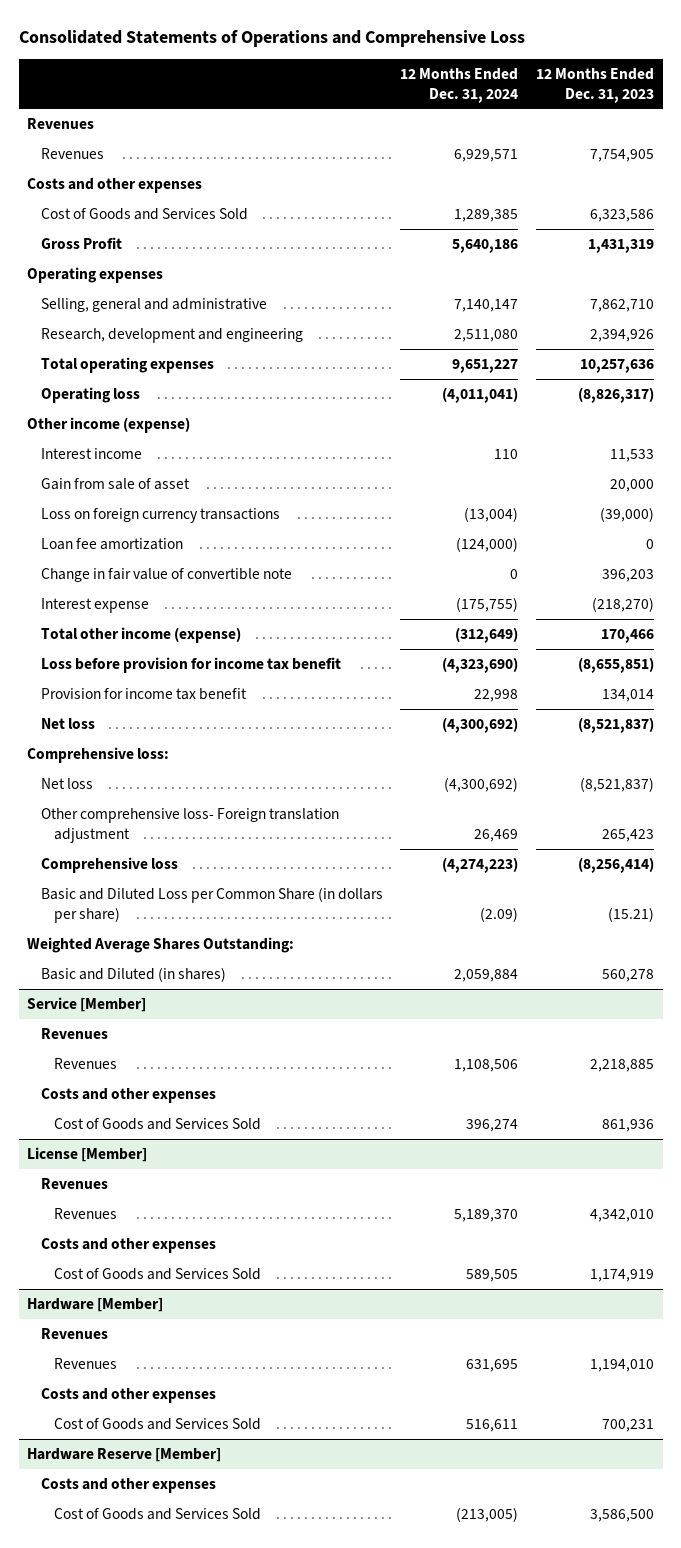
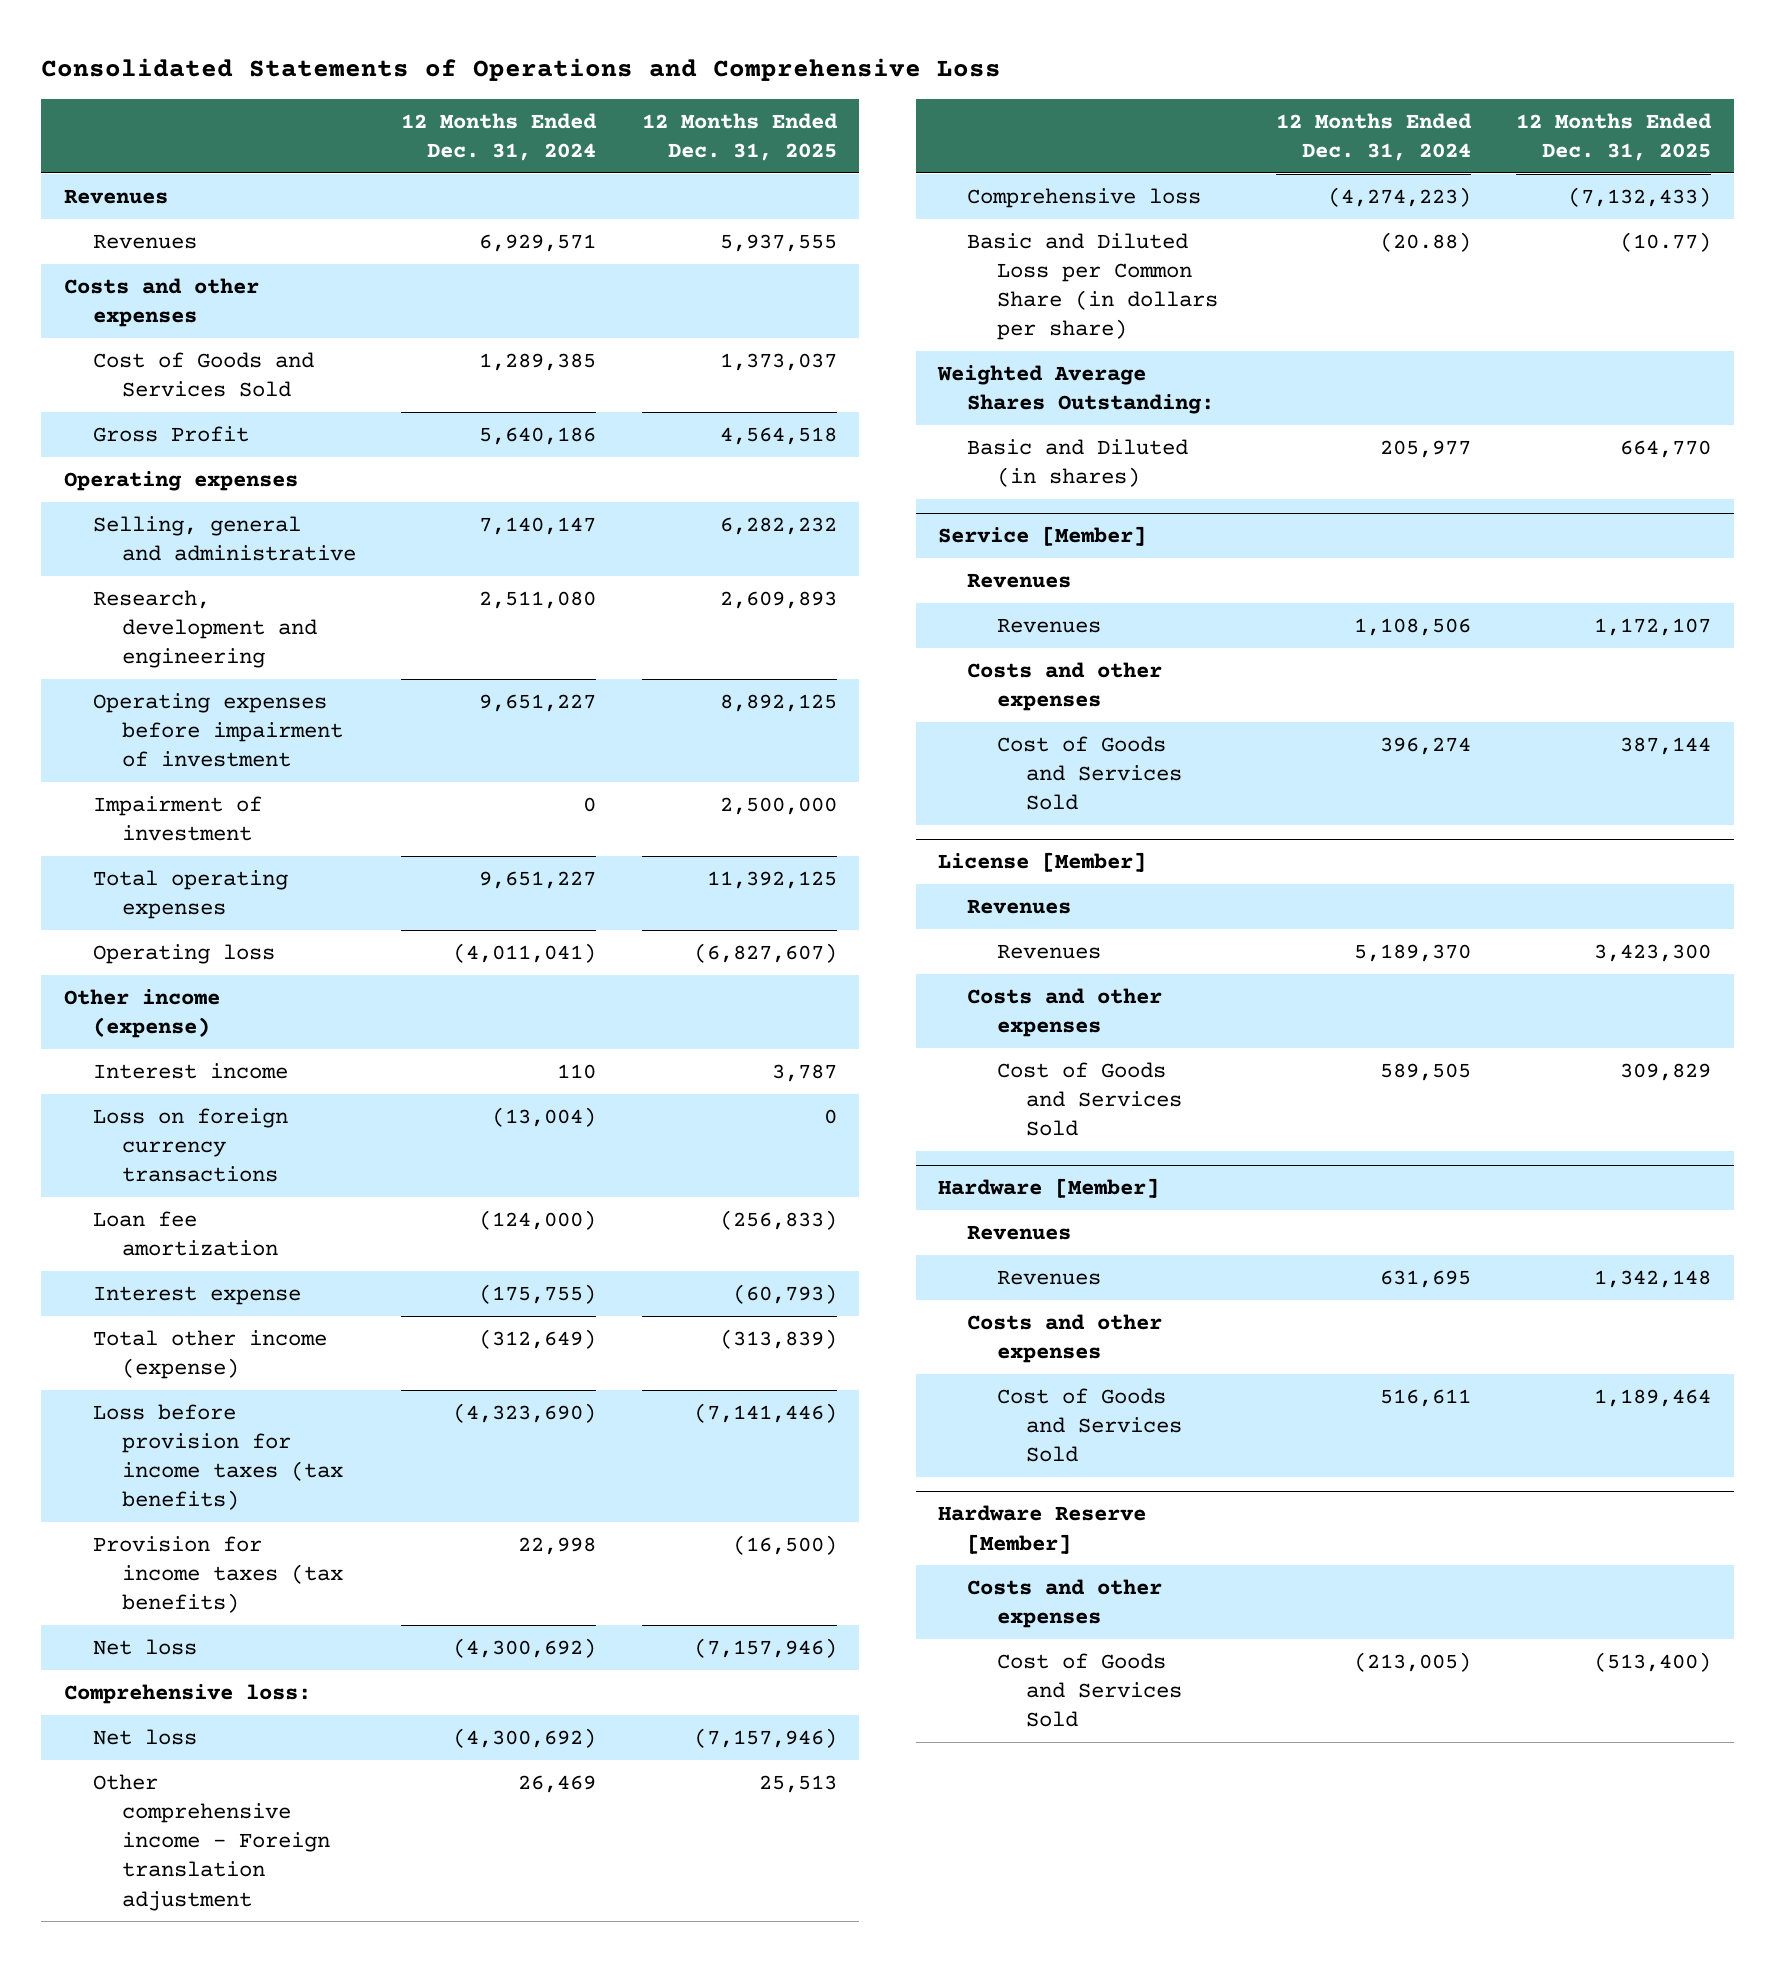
[535,67,654,103] 12 Months Ended Dec. 31, 2023 -> none
none -> [641,112,838,161] 12 Months Ended Dec. 31, 2025
none -> [92,692,344,768] Operating expenses before impairment of investment
none -> [92,795,262,842] Impairment of investment
[40,478,190,491] Gain from sale of asset -> none
[40,568,292,583] Change in fair value of convertible note -> none
[40,657,341,674] Loss before provision for income tax benefit -> [92,1403,344,1511] Loss before provision for income taxes (tax benefits)
[40,688,247,701] Provision for income tax benefit -> [92,1535,344,1614] Provision for income taxes (tax benefits)
[40,808,339,843] Other comprehensive loss- Foreign translation adjustment -> [92,1773,331,1911] Other comprehensive income - Foreign translation adjustment
[480,906,519,922] (2.09) -> [1379,231,1471,252] (20.88)
[454,969,519,983] 2,059,884 -> [1379,439,1471,458] 205,977

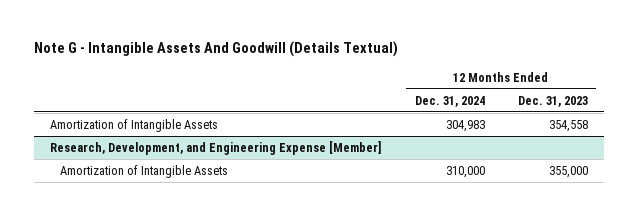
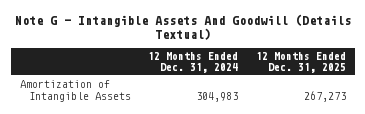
[517,95,588,107] Dec. 31, 2023 -> none
none -> [255,51,346,74] 12 Months Ended Dec. 31, 2025
[50,140,382,155] Research, Development, and Engineering Expense [Member] -> none
[59,164,228,178] Amortization of Intangible Assets -> none

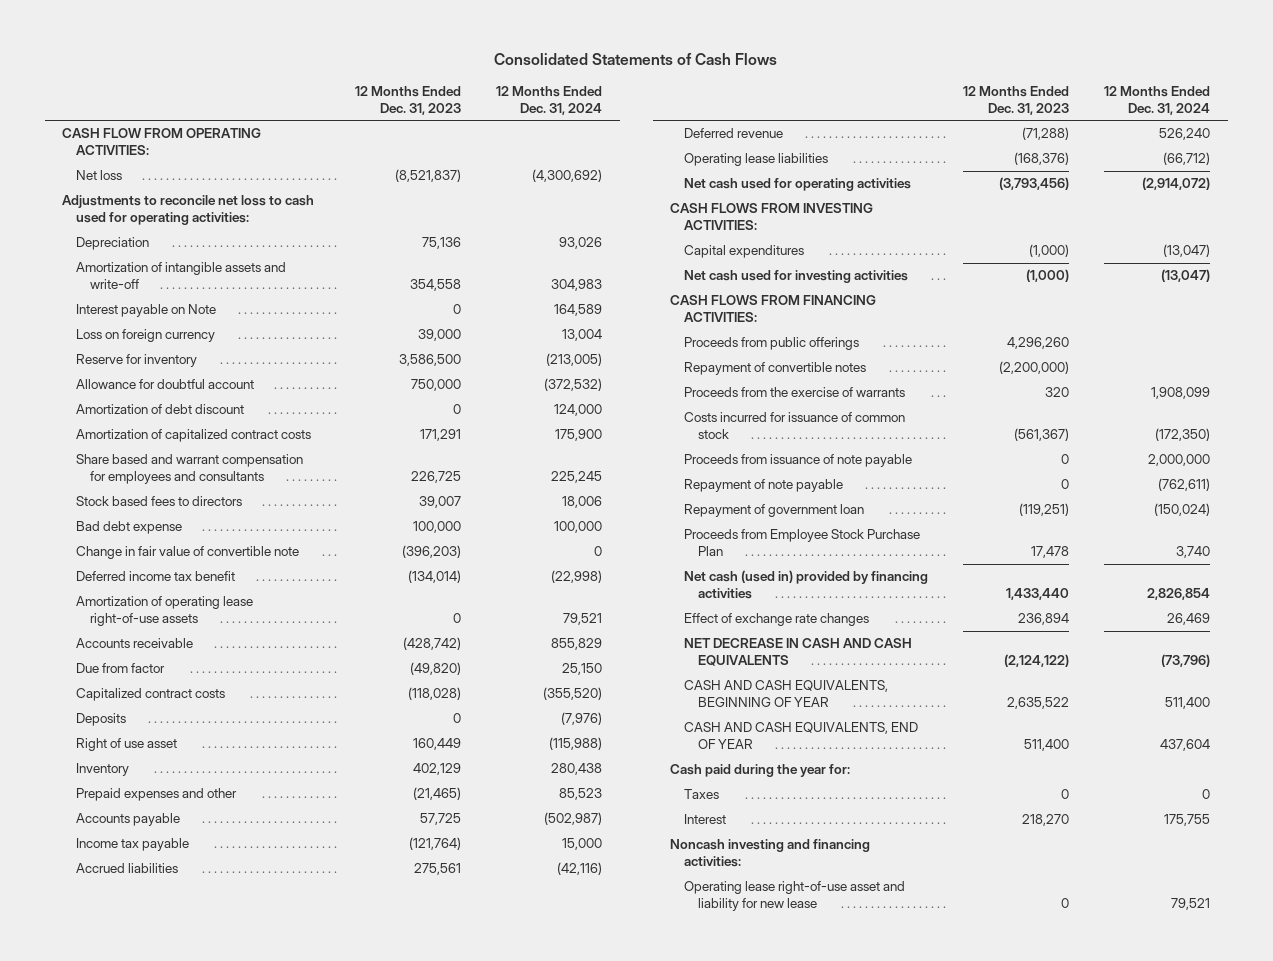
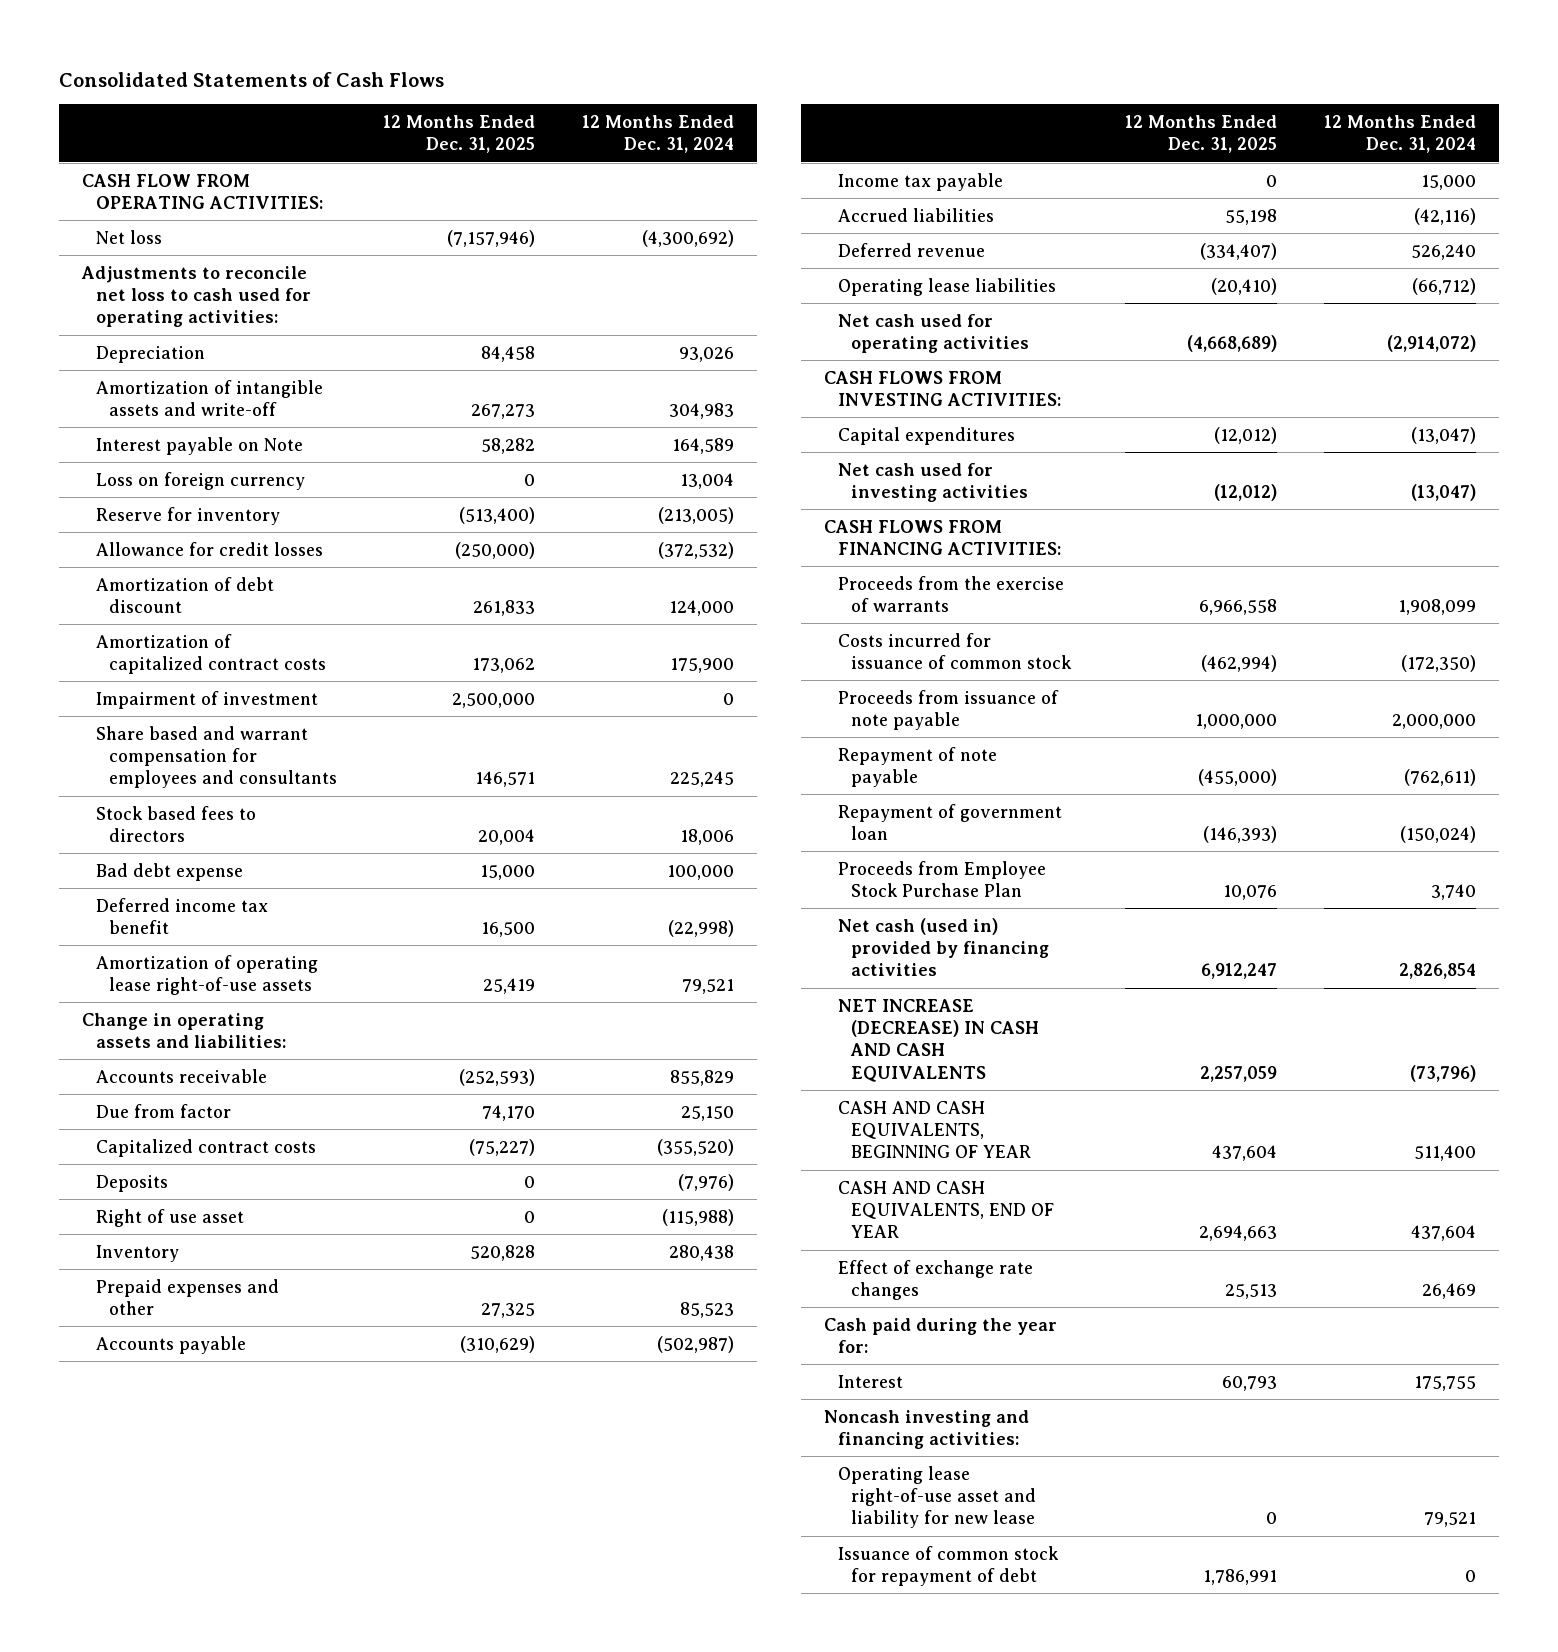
[355,85,462,115] 12 Months Ended Dec. 31, 2023 -> none
none -> [383,114,536,154] 12 Months Ended Dec. 31, 2025
[75,379,254,390] Allowance for doubtful account -> [95,541,323,556] Allowance for credit losses
none -> [95,690,318,709] Impairment of investment
[75,546,299,560] Change in fair value of convertible note -> none
none -> [82,1012,286,1048] Change in operating assets and liabilities:
[684,337,860,351] Proceeds from public offerings -> none
[684,362,867,376] Repayment of convertible notes -> none
[684,638,913,667] NET DECREASE IN CASH AND CASH EQUIVALENTS -> [837,998,1039,1082] NET INCREASE (DECREASE) IN CASH AND CASH EQUIVALENTS
[684,613,870,627] Effect of exchange rate changes -> [837,1259,1033,1300] Effect of exchange rate changes
[684,789,720,800] Taxes -> none
none -> [837,1545,1059,1586] Issuance of common stock for repayment of debt

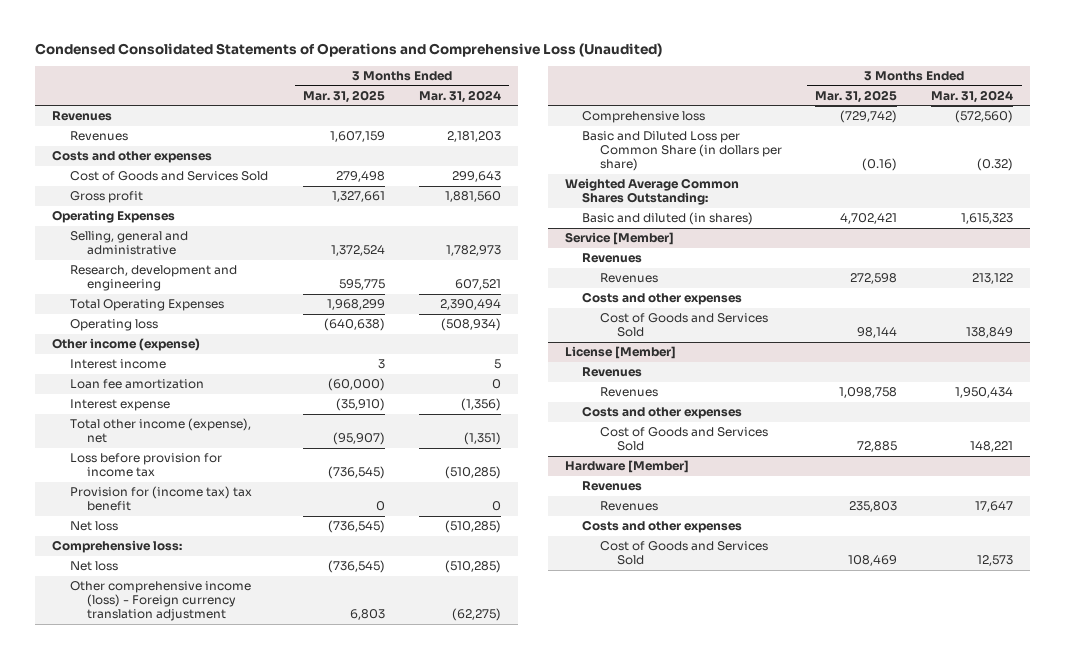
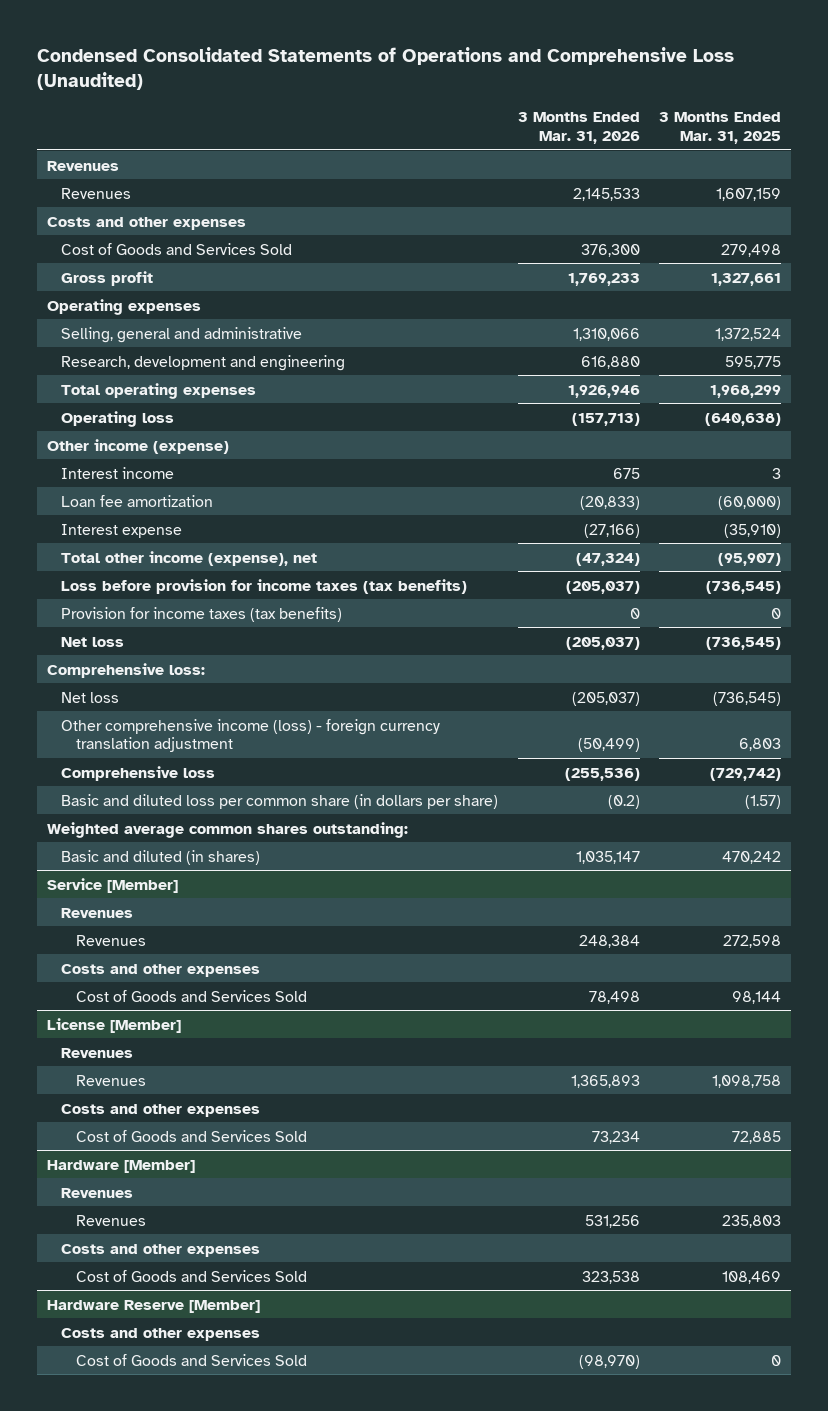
[418,89,501,103] Mar. 31, 2024 -> none
none -> [517,112,640,144] 3 Months Ended Mar. 31, 2026
[52,210,176,224] Operating Expenses -> [46,298,201,315] Operating expenses
[69,299,224,312] Total Operating Expenses -> [61,382,257,399] Total operating expenses
[69,453,222,478] Loss before provision for income tax -> [61,578,468,594] Loss before provision for income taxes (tax benefits)
[69,486,252,512] Provision for (income tax) tax benefit -> [61,606,343,622] Provision for income taxes (tax benefits)
[69,581,251,622] Other comprehensive income (loss) - Foreign currency translation adjustment -> [61,718,441,753] Other comprehensive income (loss) - foreign currency translation adjustment
[582,131,782,172] Basic and Diluted Loss per Common Share (in dollars per share) -> [61,793,499,809] Basic and diluted loss per common share (in dollars per share)
[862,158,898,172] (0.16) -> [744,794,781,809] (1.57)
[564,178,739,206] Weighted Average Common Shares Outstanding: -> [46,821,408,838] Weighted average common shares outstanding:
[840,213,898,225] 4,702,421 -> [721,850,781,864] 470,242
none -> [46,1299,260,1313] Hardware Reserve [Member]
none -> [61,1327,261,1341] Costs and other expenses
none -> [75,1353,307,1366] Cost of Goods and Services Sold

